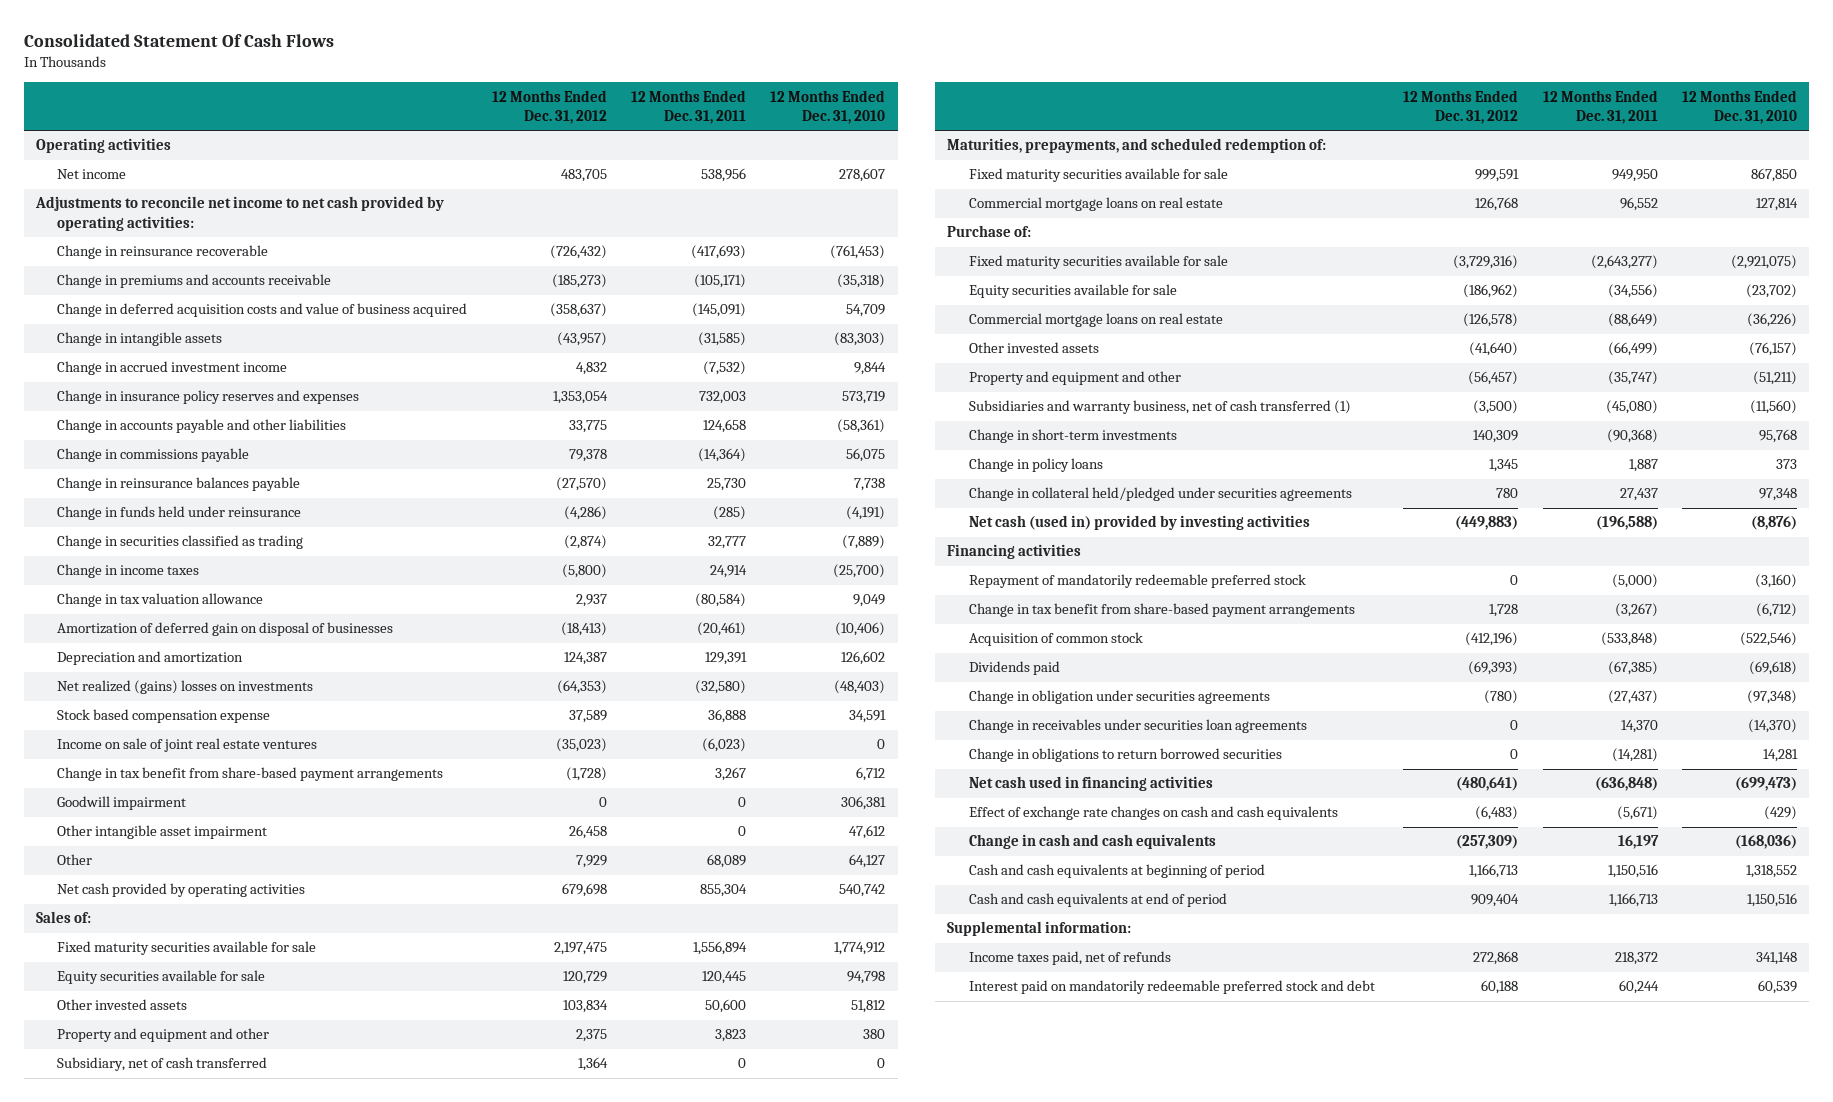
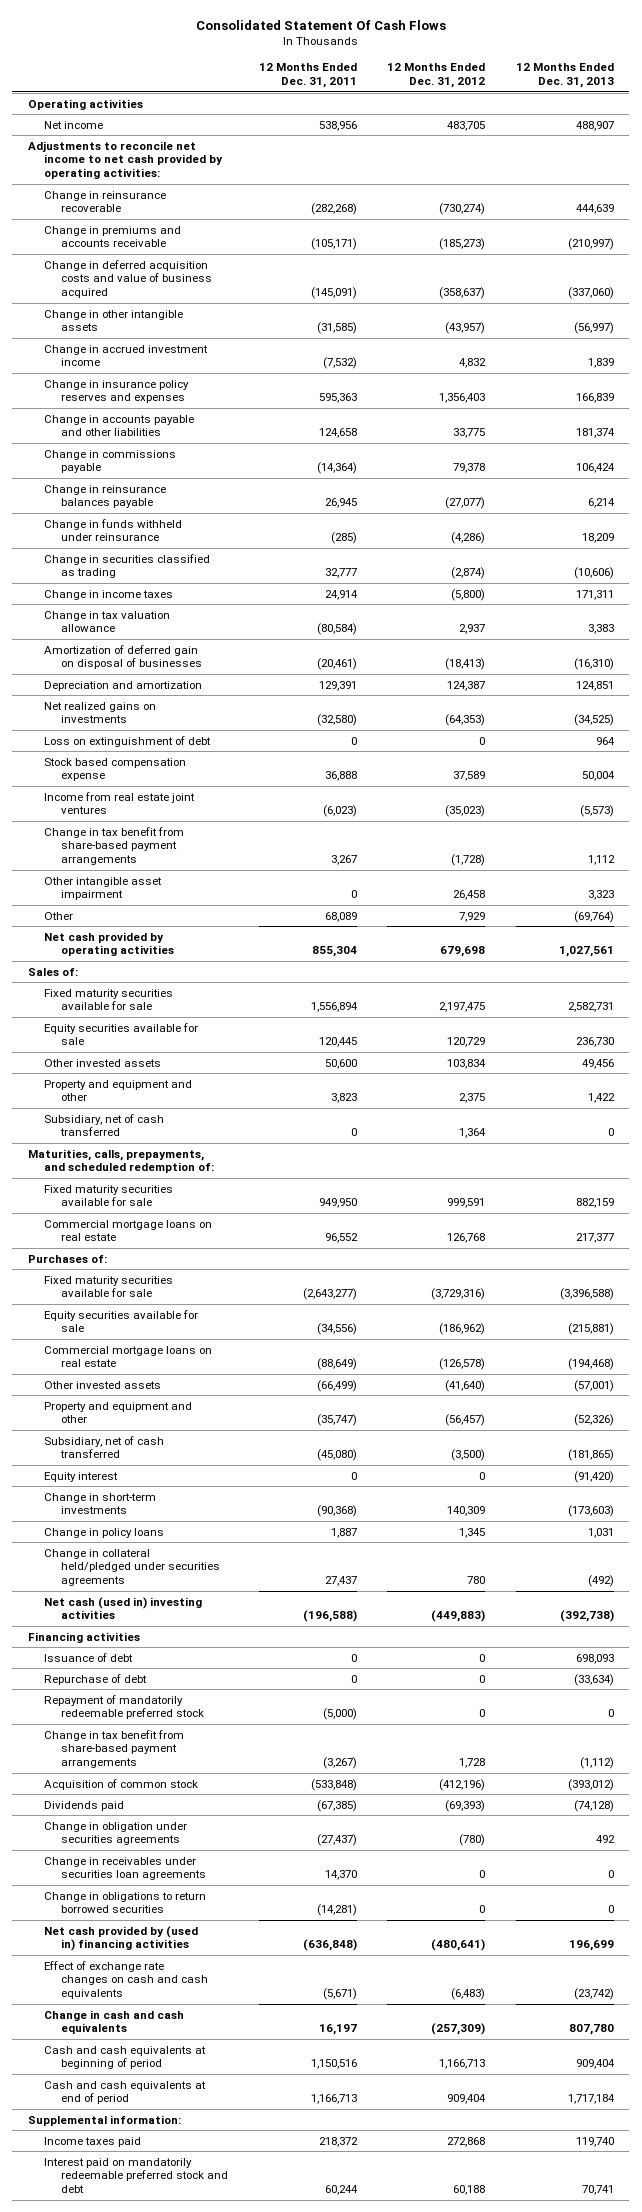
[770,89,886,124] 12 Months Ended Dec. 31, 2010 -> none
none -> [516,63,615,89] 12 Months Ended Dec. 31, 2013
[549,245,607,260] (726,432) -> [439,203,486,216] (730,274)
[691,245,747,260] (417,693) -> [310,203,357,216] (282,268)
[57,332,223,347] Change in intangible assets -> [44,309,184,332] Change in other intangible assets
[552,391,608,405] 1,353,054 -> [439,393,486,404] 1,356,403
[699,391,747,405] 732,003 -> [318,393,357,404] 595,363
[555,477,607,492] (27,570) -> [445,497,486,510] (27,077)
[707,478,747,492] 25,730 -> [324,498,357,509] 26,945
[57,506,302,521] Change in funds held under reinsurance -> [44,518,183,542] Change in funds withheld under reinsurance
[57,680,314,695] Net realized (gains) losses on investments -> [44,701,157,724] Net realized gains on investments
none -> [44,735,212,747] Loss on extinguishment of debt
[57,738,318,753] Income on sale of joint real estate ventures -> [44,791,196,815] Income from real estate joint ventures
[57,796,187,811] Goodwill impairment -> none
[947,138,1327,154] Maturities, prepayments, and scheduled redemption of: -> [27,1148,215,1174] Maturities, calls, prepayments, and scheduled redemption of:
[947,225,1032,238] Purchase of: -> [27,1254,107,1263] Purchases of:
[968,400,1351,415] Subsidiaries and warranty business, net of cash transferred (1) -> [44,1435,165,1459] Subsidiary, net of cash transferred
none -> [44,1471,119,1482] Equity interest
[968,515,1310,531] Net cash (used in) provided by investing activities -> [44,1596,203,1620] Net cash (used in) investing activities
none -> [44,1652,134,1662] Issuance of debt
none -> [44,1673,148,1685] Repurchase of debt
[968,776,1213,792] Net cash used in financing activities -> [44,1925,199,1952] Net cash provided by (used in) financing activities
[968,951,1171,966] Income taxes paid, net of refunds -> [44,2136,142,2147] Income taxes paid

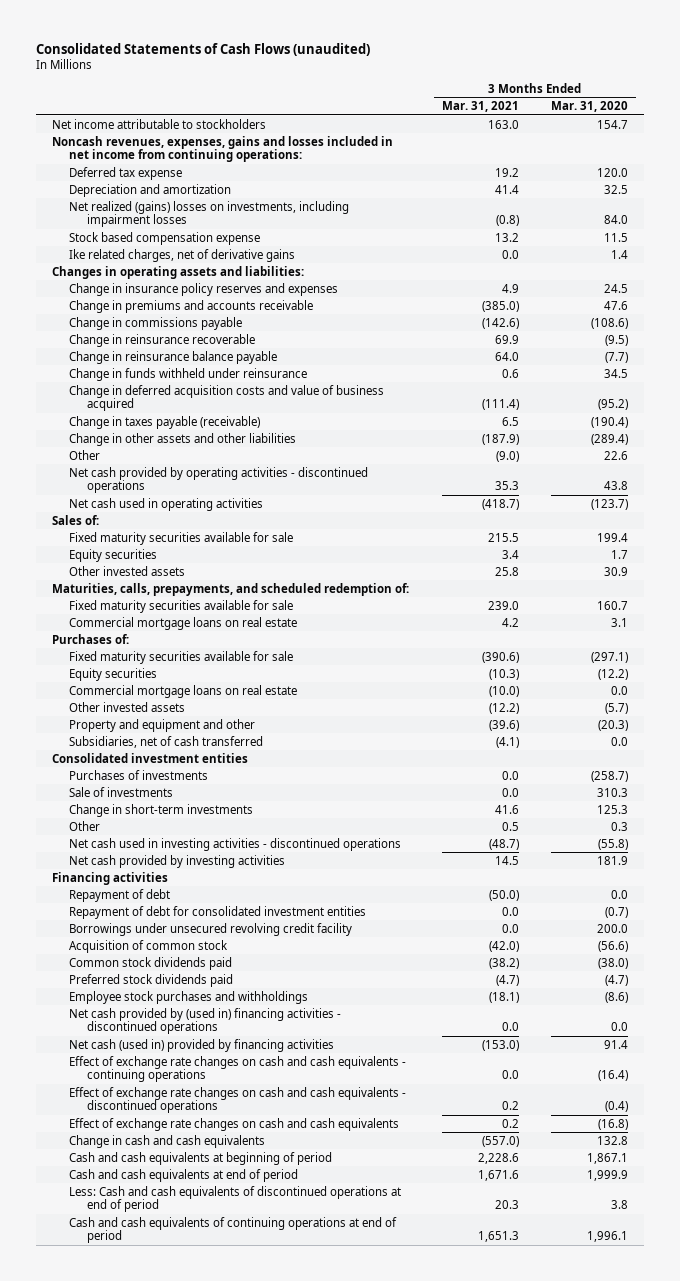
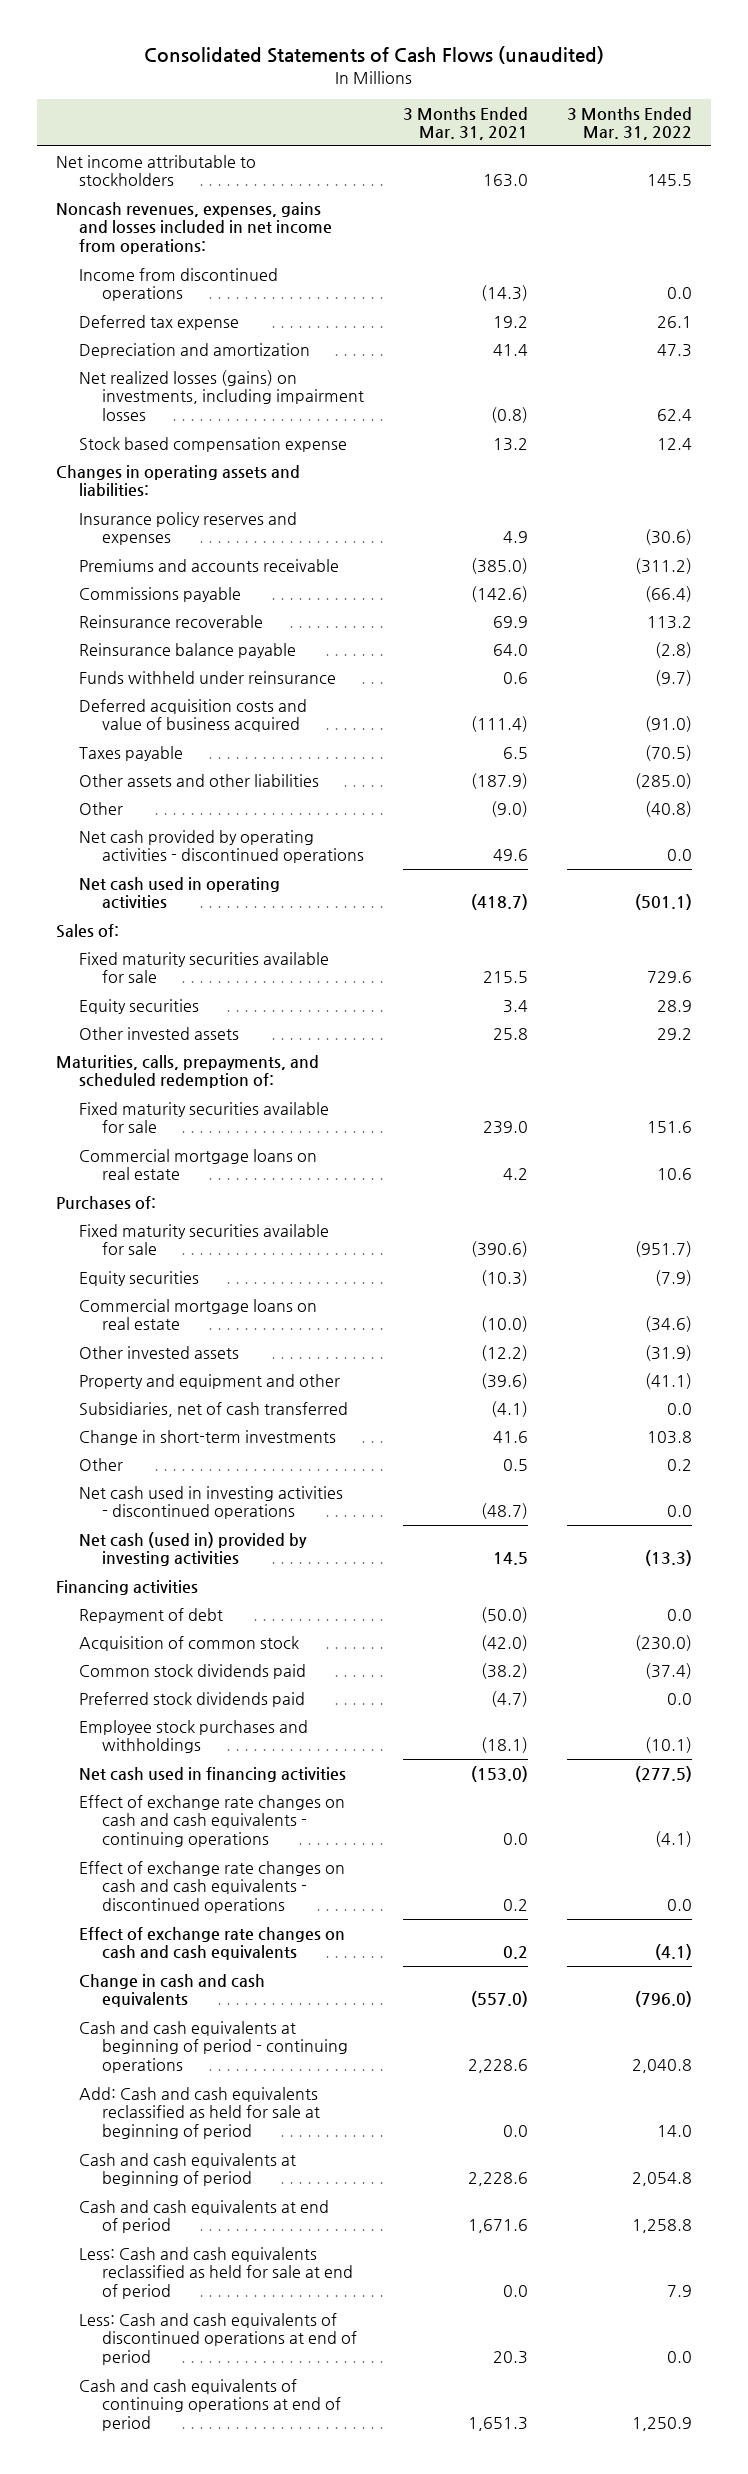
[551,101,629,113] Mar. 31, 2020 -> none
none -> [566,106,692,141] 3 Months Ended Mar. 31, 2022
[52,135,394,163] Noncash revenues, expenses, gains and losses included in net income from continuing operations: -> [55,201,333,255] Noncash revenues, expenses, gains and losses included in net income from operations:
none -> [79,267,279,302] Income from discontinued operations
[69,200,350,228] Net realized (gains) losses on investments, including impairment losses -> [79,369,365,422] Net realized losses (gains) on investments, including impairment losses
[69,248,296,262] Ike related charges, net of derivative gains -> none
[69,282,339,296] Change in insurance policy reserves and expenses -> [79,511,298,546] Insurance policy reserves and expenses
[69,299,314,313] Change in premiums and accounts receivable -> [79,558,340,572] Premiums and accounts receivable
[69,316,243,330] Change in commissions payable -> [79,586,242,602] Commissions payable
[69,333,256,347] Change in reinsurance recoverable -> [79,614,264,628] Reinsurance recoverable
[69,350,278,364] Change in reinsurance balance payable -> [79,642,297,658] Reinsurance balance payable
[69,367,308,381] Change in funds withheld under reinsurance -> [79,670,337,684] Funds withheld under reinsurance
[69,384,385,412] Change in deferred acquisition costs and value of business acquired -> [79,698,308,733] Deferred acquisition costs and value of business acquired
[69,415,261,429] Change in taxes payable (receivable) -> [79,745,184,761] Taxes payable
[69,432,297,446] Change in other assets and other liabilities -> [79,773,320,787] Other assets and other liabilities
[494,481,519,491] 35.3 -> [492,849,528,862] 49.6
[52,752,249,763] Consolidated investment entities -> none
[69,769,209,780] Purchases of investments -> none
[69,786,174,797] Sale of investments -> none
[69,854,286,868] Net cash provided by investing activities -> [79,1531,308,1567] Net cash (used in) provided by investing activities
[69,905,367,919] Repayment of debt for consolidated investment entities -> none
[69,922,353,936] Borrowings under unsecured revolving credit facility -> none
[69,1007,342,1035] Net cash provided by (used in) financing activities - discontinued operations -> none
[69,1038,335,1052] Net cash (used in) provided by financing activities -> [79,1766,347,1782] Net cash used in financing activities
none -> [79,2020,349,2074] Cash and cash equivalents at beginning of period - continuing operations
none -> [79,2086,321,2140] Add: Cash and cash equivalents reclassified as held for sale at beginning of period
none -> [79,2246,354,2300] Less: Cash and cash equivalents reclassified as held for sale at end of period

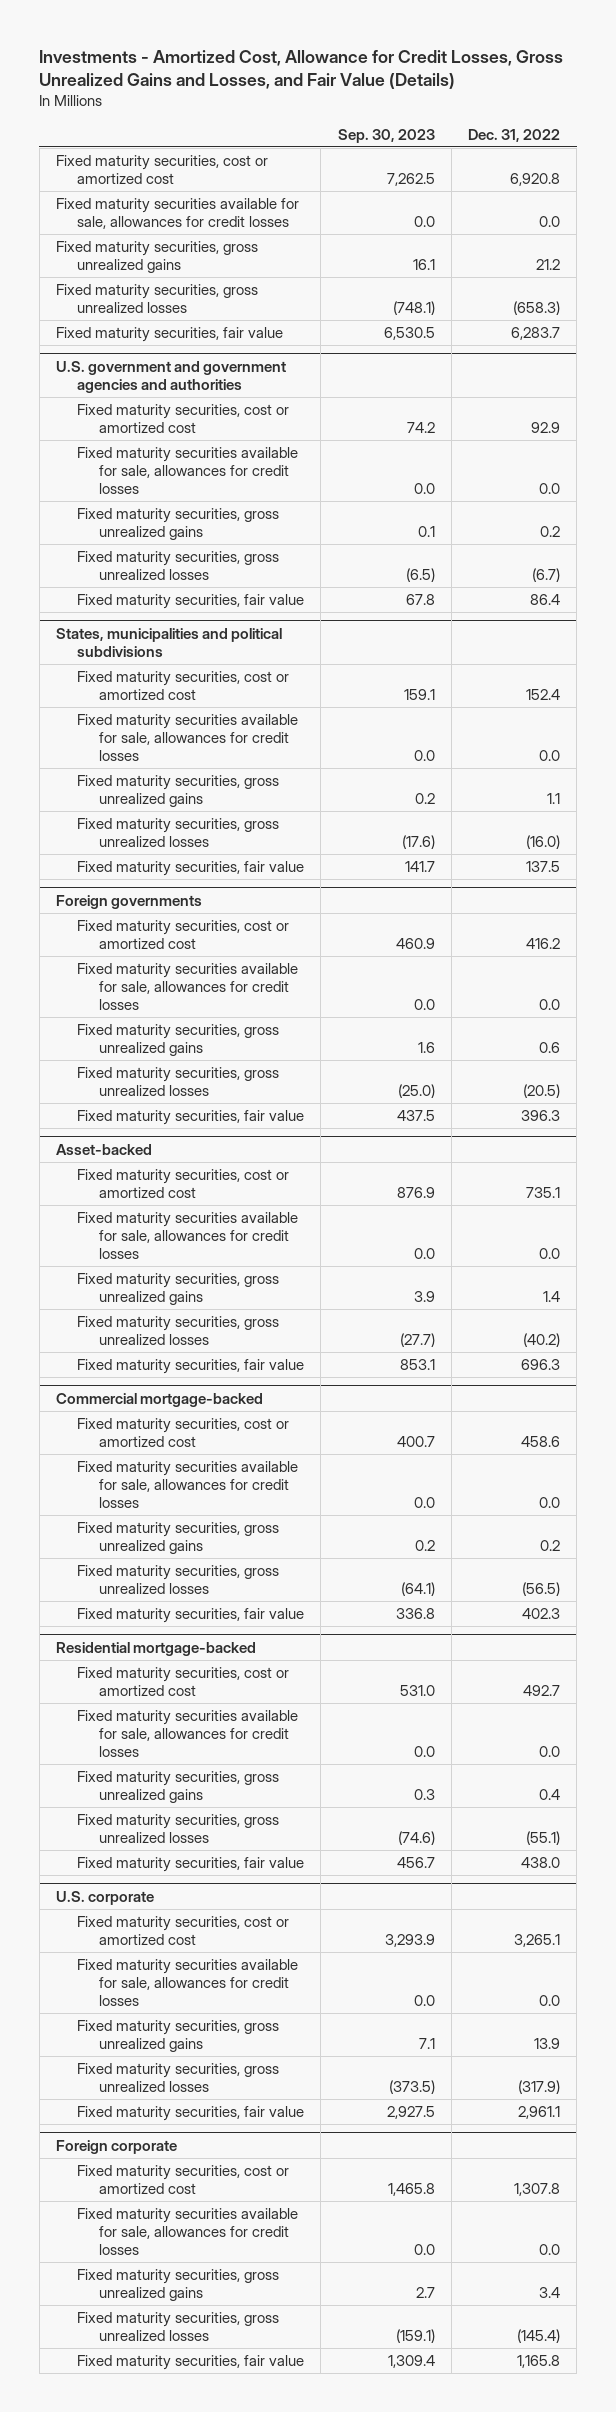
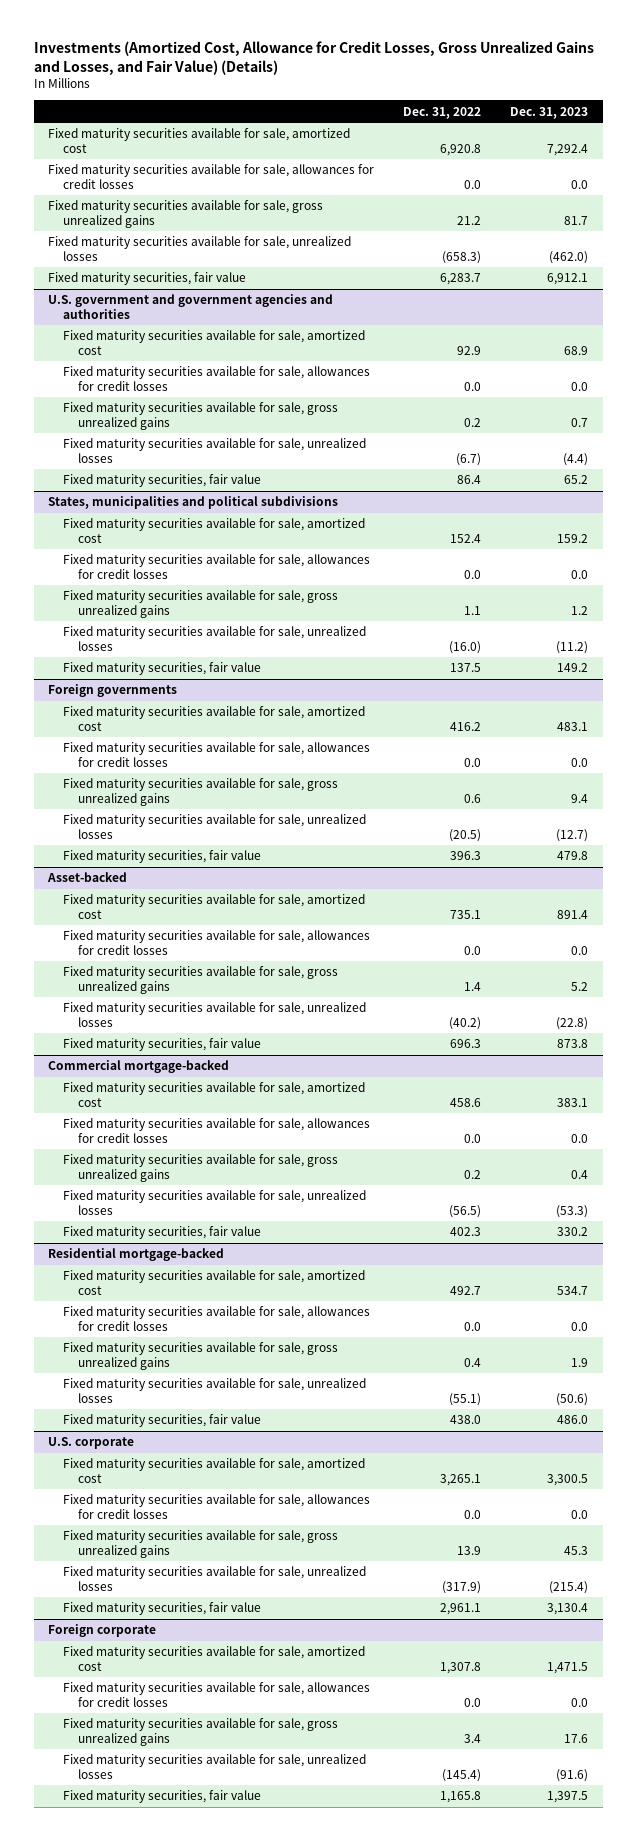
[39,49,564,89] Investments - Amortized Cost, Allowance for Credit Losses, Gross Unrealized Gains and Losses, and Fair Value (Details) -> [33,40,594,75] Investments (Amortized Cost, Allowance for Credit Losses, Gross Unrealized Gains and Losses, and Fair Value) (Details)
[337,128,435,143] Sep. 30, 2023 -> none
none -> [510,106,589,119] Dec. 31, 2023
[55,155,268,185] Fixed maturity securities, cost or amortized cost -> [48,128,351,153] Fixed maturity securities available for sale, amortized cost
[55,241,258,274] Fixed maturity securities, gross unrealized gains -> [48,200,324,228] Fixed maturity securities available for sale, gross unrealized gains
[55,284,258,314] Fixed maturity securities, gross unrealized losses -> [48,236,352,261] Fixed maturity securities available for sale, unrealized losses
[77,404,290,434] Fixed maturity securities, cost or amortized cost -> [62,330,365,355] Fixed maturity securities available for sale, amortized cost
[77,508,280,541] Fixed maturity securities, gross unrealized gains -> [62,402,338,430] Fixed maturity securities available for sale, gross unrealized gains
[77,551,280,581] Fixed maturity securities, gross unrealized losses -> [62,438,366,463] Fixed maturity securities available for sale, unrealized losses
[77,671,290,701] Fixed maturity securities, cost or amortized cost -> [62,518,365,543] Fixed maturity securities available for sale, amortized cost
[77,775,280,808] Fixed maturity securities, gross unrealized gains -> [62,590,338,618] Fixed maturity securities available for sale, gross unrealized gains
[77,818,280,848] Fixed maturity securities, gross unrealized losses -> [62,626,366,651] Fixed maturity securities available for sale, unrealized losses
[77,920,290,950] Fixed maturity securities, cost or amortized cost -> [62,706,365,731] Fixed maturity securities available for sale, amortized cost
[77,1024,280,1057] Fixed maturity securities, gross unrealized gains -> [62,778,338,806] Fixed maturity securities available for sale, gross unrealized gains
[77,1067,280,1097] Fixed maturity securities, gross unrealized losses -> [62,814,366,839] Fixed maturity securities available for sale, unrealized losses
[77,1169,290,1199] Fixed maturity securities, cost or amortized cost -> [62,894,365,919] Fixed maturity securities available for sale, amortized cost
[77,1273,280,1306] Fixed maturity securities, gross unrealized gains -> [62,966,338,994] Fixed maturity securities available for sale, gross unrealized gains
[77,1316,280,1346] Fixed maturity securities, gross unrealized losses -> [62,1002,366,1027] Fixed maturity securities available for sale, unrealized losses
[77,1418,290,1448] Fixed maturity securities, cost or amortized cost -> [62,1082,365,1107] Fixed maturity securities available for sale, amortized cost
[77,1522,280,1555] Fixed maturity securities, gross unrealized gains -> [62,1154,338,1182] Fixed maturity securities available for sale, gross unrealized gains
[77,1565,280,1595] Fixed maturity securities, gross unrealized losses -> [62,1190,366,1215] Fixed maturity securities available for sale, unrealized losses
[77,1667,290,1697] Fixed maturity securities, cost or amortized cost -> [62,1270,365,1295] Fixed maturity securities available for sale, amortized cost
[77,1771,280,1804] Fixed maturity securities, gross unrealized gains -> [62,1342,338,1370] Fixed maturity securities available for sale, gross unrealized gains
[77,1814,280,1844] Fixed maturity securities, gross unrealized losses -> [62,1378,366,1403] Fixed maturity securities available for sale, unrealized losses
[77,1916,290,1946] Fixed maturity securities, cost or amortized cost -> [62,1458,365,1483] Fixed maturity securities available for sale, amortized cost
[77,2020,280,2053] Fixed maturity securities, gross unrealized gains -> [62,1530,338,1558] Fixed maturity securities available for sale, gross unrealized gains
[77,2063,280,2093] Fixed maturity securities, gross unrealized losses -> [62,1566,366,1591] Fixed maturity securities available for sale, unrealized losses
[77,2165,290,2195] Fixed maturity securities, cost or amortized cost -> [62,1646,365,1671] Fixed maturity securities available for sale, amortized cost
[77,2269,280,2302] Fixed maturity securities, gross unrealized gains -> [62,1718,338,1746] Fixed maturity securities available for sale, gross unrealized gains
[77,2312,280,2342] Fixed maturity securities, gross unrealized losses -> [62,1754,366,1779] Fixed maturity securities available for sale, unrealized losses

